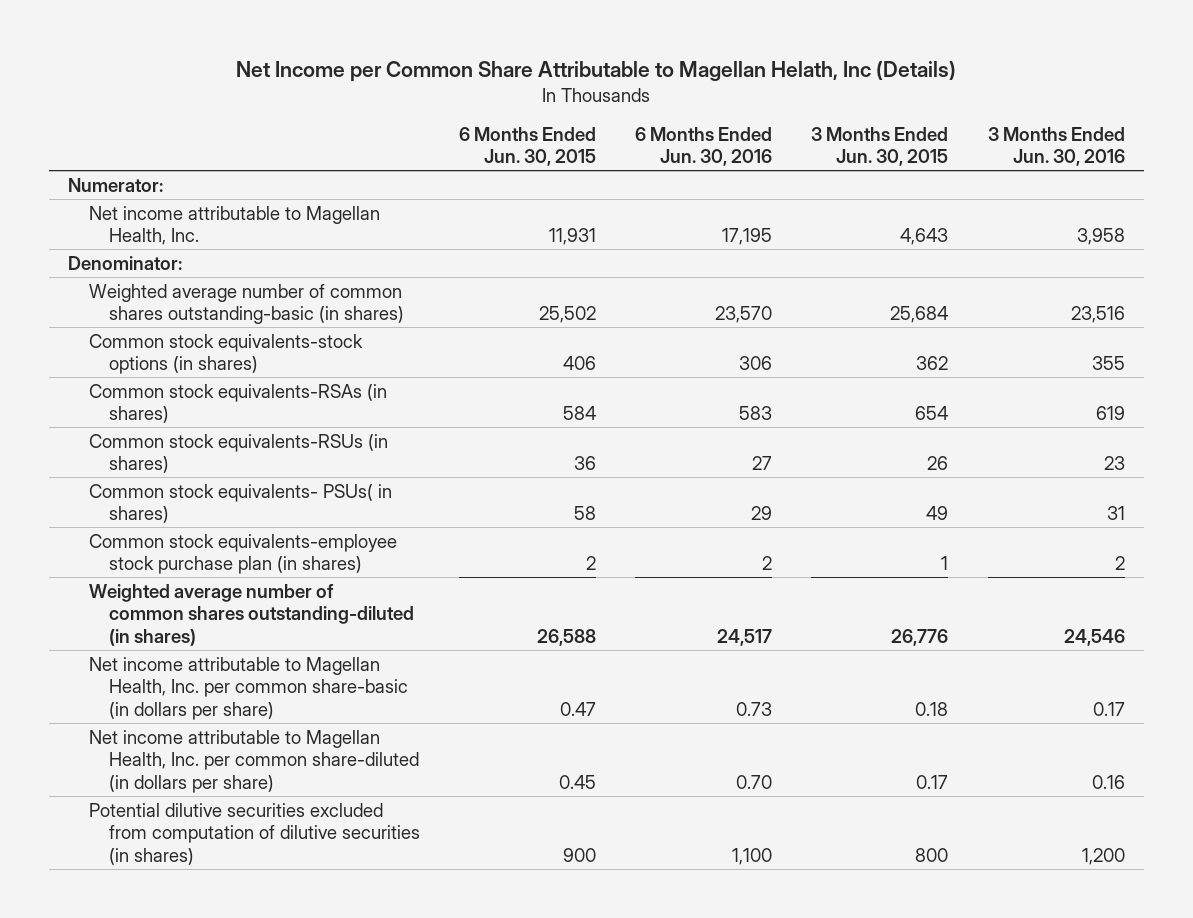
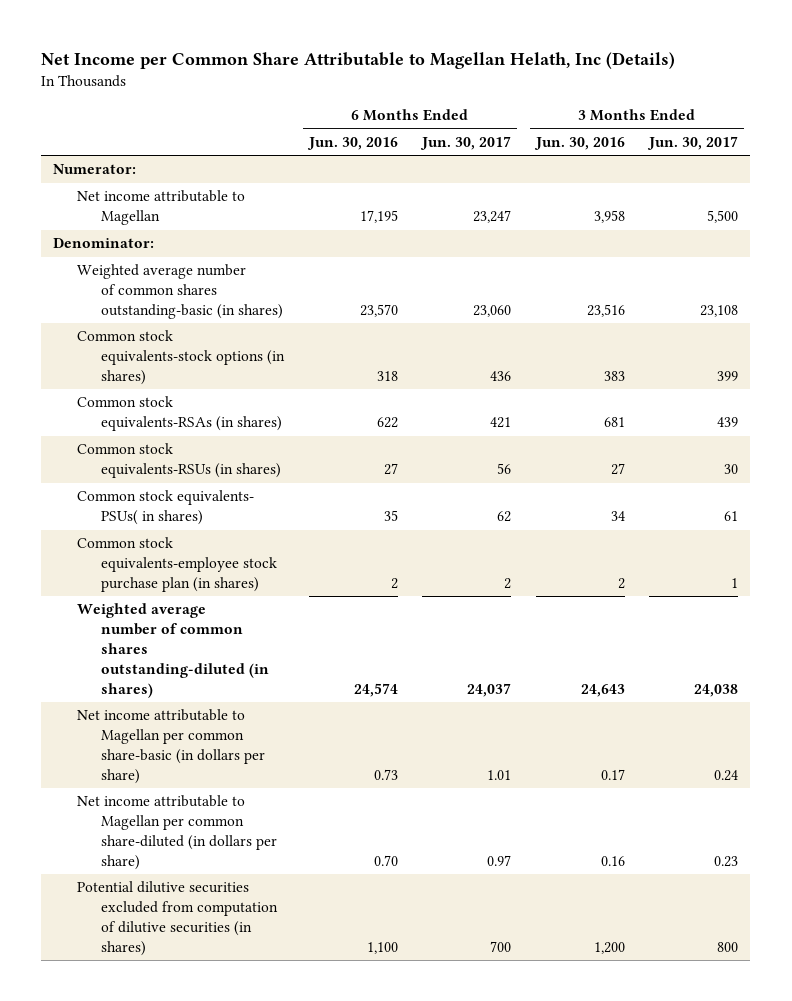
[459,126,597,167] 6 Months Ended Jun. 30, 2015 -> none
[811,126,949,167] 3 Months Ended Jun. 30, 2015 -> none
none -> [420,135,512,150] Jun. 30, 2017
none -> [647,135,739,150] Jun. 30, 2017
[88,205,380,246] Net income attributable to Magellan Health, Inc. -> [77,190,246,226] Net income attributable to Magellan
[739,356,773,371] 306 -> [376,371,398,382] 318
[1091,356,1125,371] 355 -> [603,371,625,382] 383
[739,406,773,421] 583 -> [376,417,398,429] 622
[1095,406,1125,421] 619 -> [603,417,625,428] 681
[1103,456,1125,471] 23 -> [610,463,625,476] 27
[751,506,773,521] 29 -> [383,510,398,522] 35
[1106,506,1125,521] 31 -> [610,511,625,522] 34
[717,628,773,646] 24,517 -> [353,682,398,697] 24,574
[1063,628,1125,646] 24,546 -> [580,683,625,697] 24,643
[88,656,409,720] Net income attributable to Magellan Health, Inc. per common share-basic (in dollars per share) -> [77,709,266,784] Net income attributable to Magellan per common share-basic (in dollars per share)
[88,729,420,793] Net income attributable to Magellan Health, Inc. per common share-diluted (in dollars per share) -> [77,795,278,870] Net income attributable to Magellan per common share-diluted (in dollars per share)

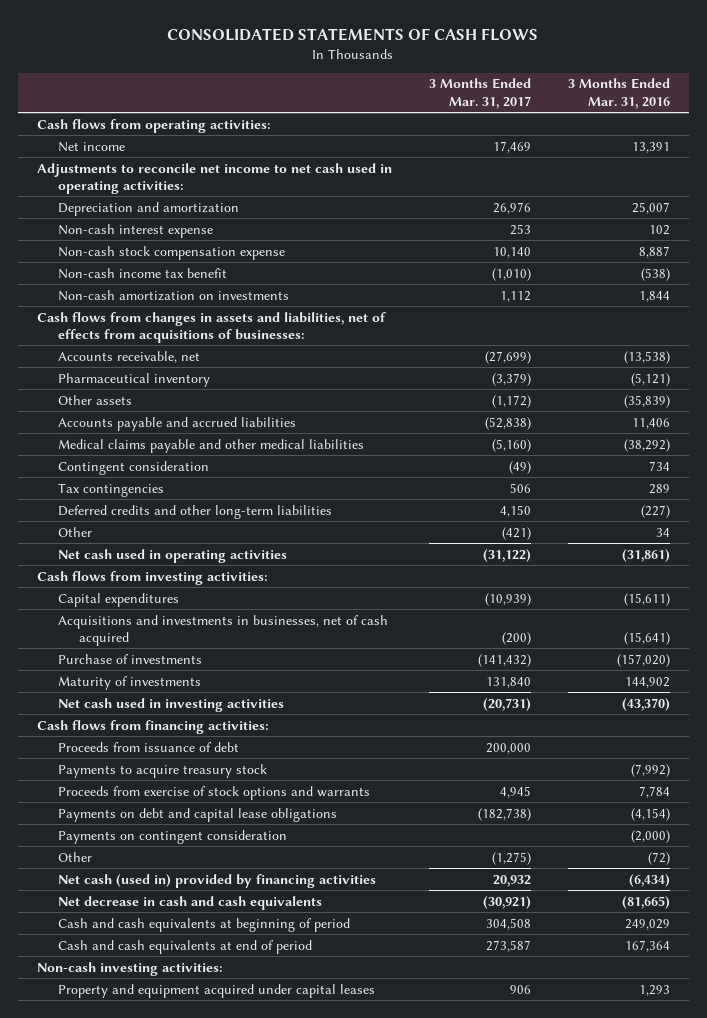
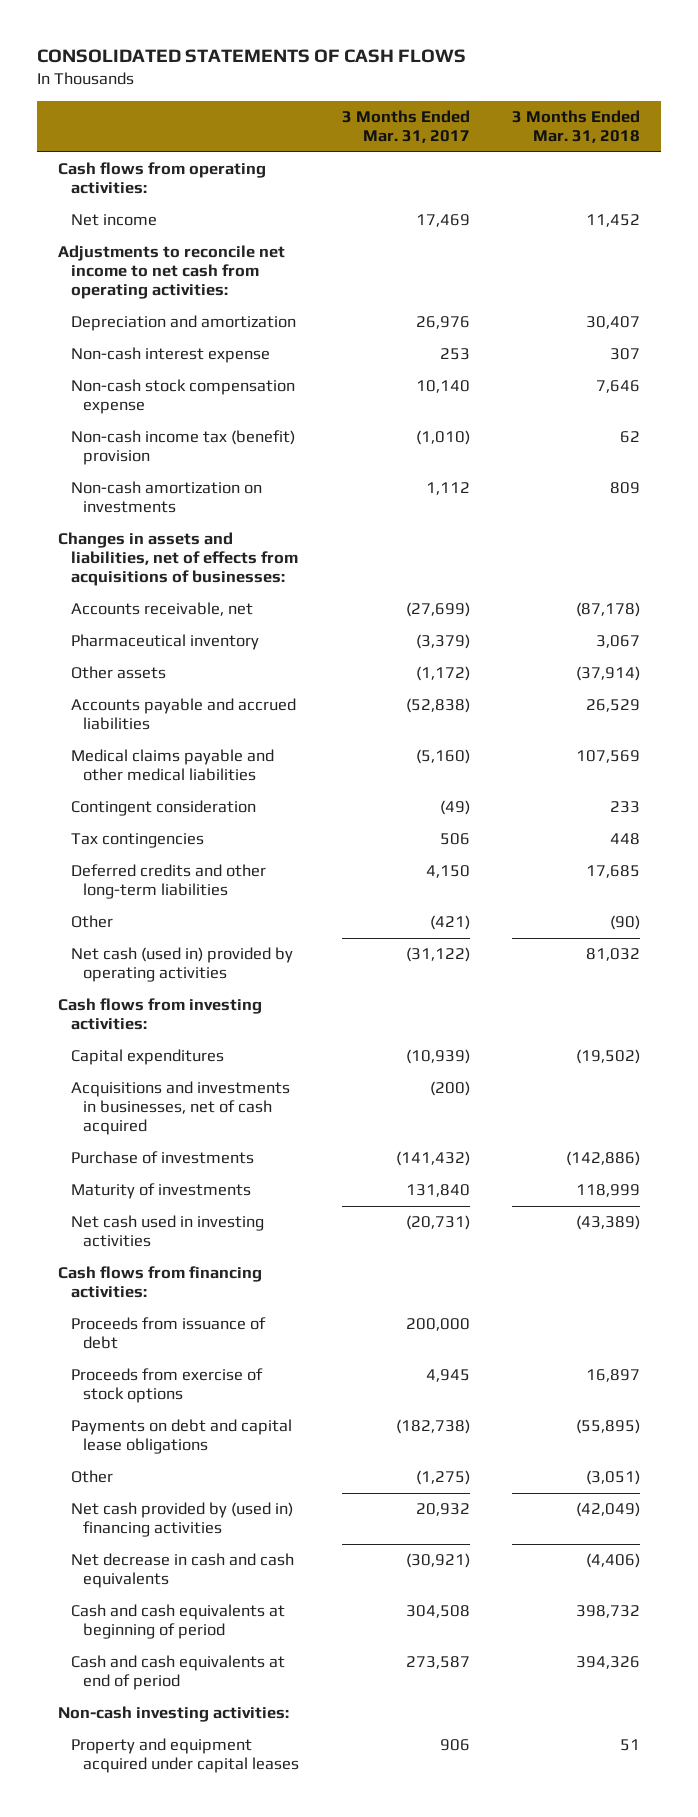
[568,78,671,109] 3 Months Ended Mar. 31, 2016 -> none
none -> [512,110,641,144] 3 Months Ended Mar. 31, 2018
[36,162,392,194] Adjustments to reconcile net income to net cash used in operating activities: -> [58,245,286,300] Adjustments to reconcile net income to net cash from operating activities:
[57,267,227,279] Non-cash income tax benefit -> [70,430,295,466] Non-cash income tax (benefit) provision
[36,311,386,343] Cash flows from changes in assets and liabilities, net of effects from acquisitions of businesses: -> [58,532,298,587] Changes in assets and liabilities, net of effects from acquisitions of businesses:
[57,548,287,563] Net cash used in operating activities -> [70,947,293,983] Net cash (used in) provided by operating activities
[57,763,267,778] Payments to acquire treasury stock -> none
[57,785,370,800] Proceeds from exercise of stock options and warrants -> [70,1368,263,1404] Proceeds from exercise of stock options
[57,829,287,844] Payments on contingent consideration -> none
[57,873,376,888] Net cash (used in) provided by financing activities -> [70,1502,293,1538] Net cash provided by (used in) financing activities

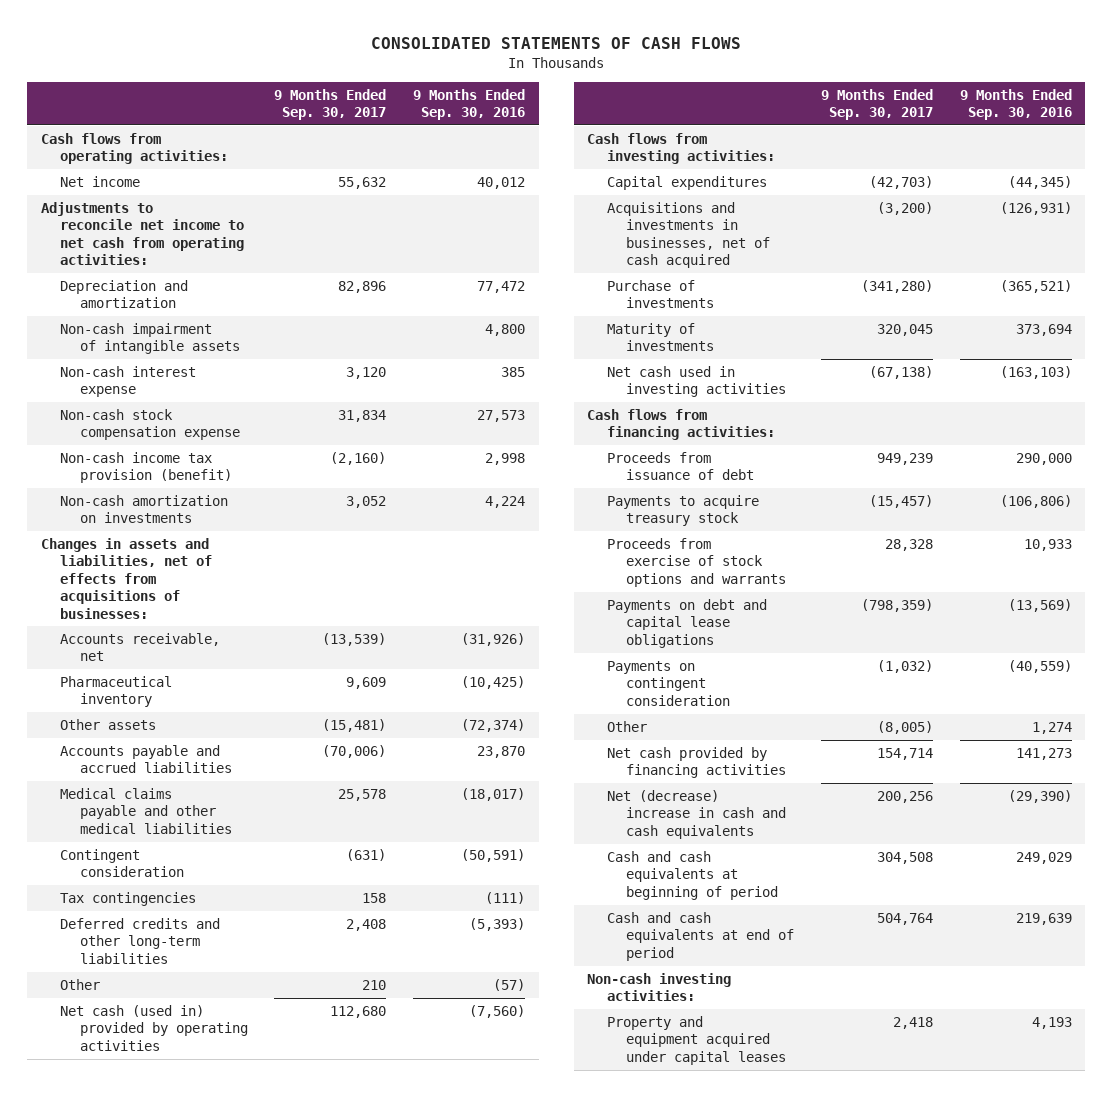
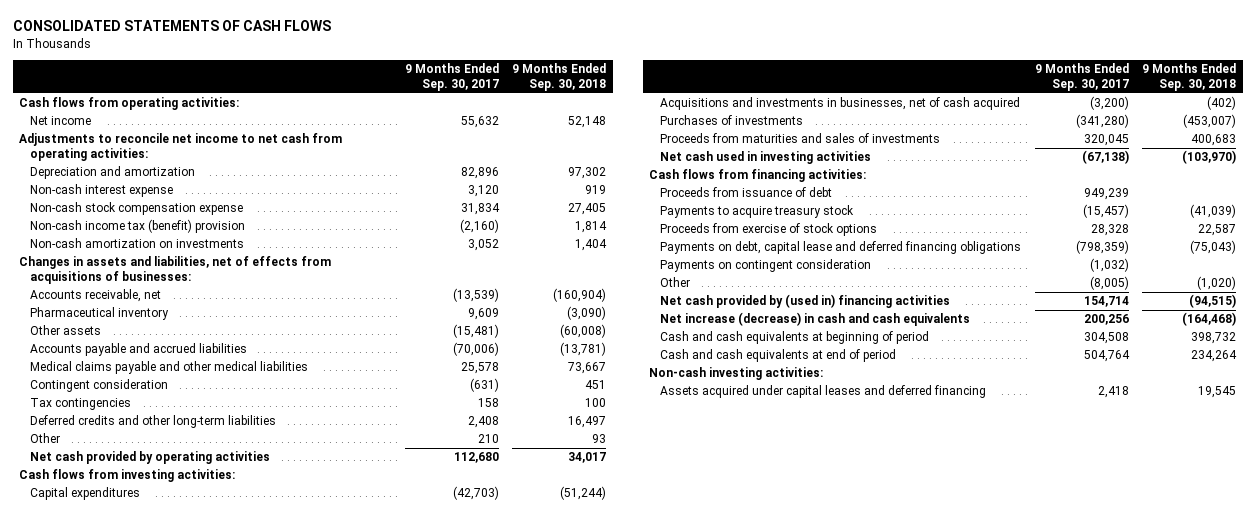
[413,88,526,121] 9 Months Ended Sep. 30, 2016 -> none
none -> [511,62,606,91] 9 Months Ended Sep. 30, 2018
[60,322,240,355] Non-cash impairment of intangible assets -> none
[60,451,232,484] Non-cash income tax provision (benefit) -> [30,219,246,234] Non-cash income tax (benefit) provision
[60,1004,248,1051] Net cash (used in) provided by operating activities -> [30,451,271,465] Net cash provided by operating activities
[606,279,714,309] Purchase of investments -> [660,115,804,126] Purchases of investments
[606,322,714,352] Maturity of investments -> [660,133,941,144] Proceeds from maturities and sales of investments
[606,537,786,587] Proceeds from exercise of stock options and warrants -> [660,223,878,237] Proceeds from exercise of stock options
[606,598,767,648] Payments on debt and capital lease obligations -> [660,241,1022,255] Payments on debt, capital lease and deferred financing obligations
[606,746,786,779] Net cash provided by financing activities -> [660,294,951,309] Net cash provided by (used in) financing activities
[606,789,786,839] Net (decrease) increase in cash and cash equivalents -> [660,312,971,327] Net increase (decrease) in cash and cash equivalents
[606,1015,786,1065] Property and equipment acquired under capital leases -> [660,385,987,399] Assets acquired under capital leases and deferred financing

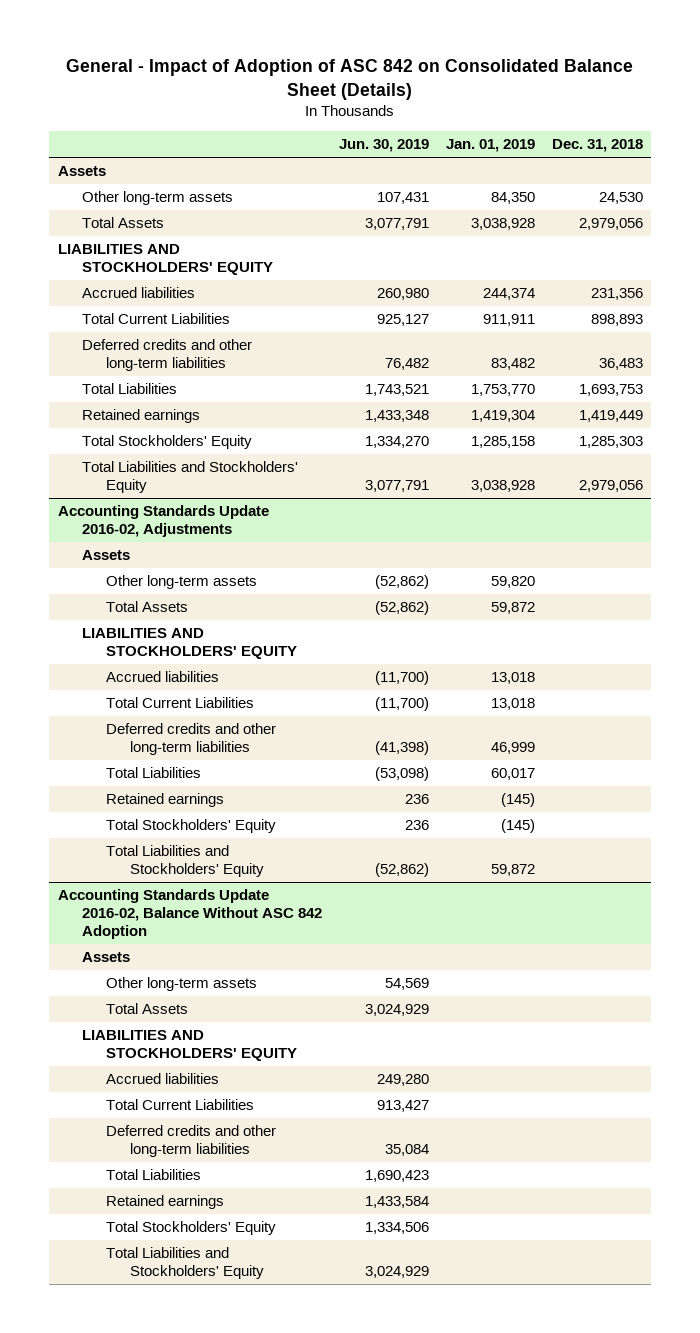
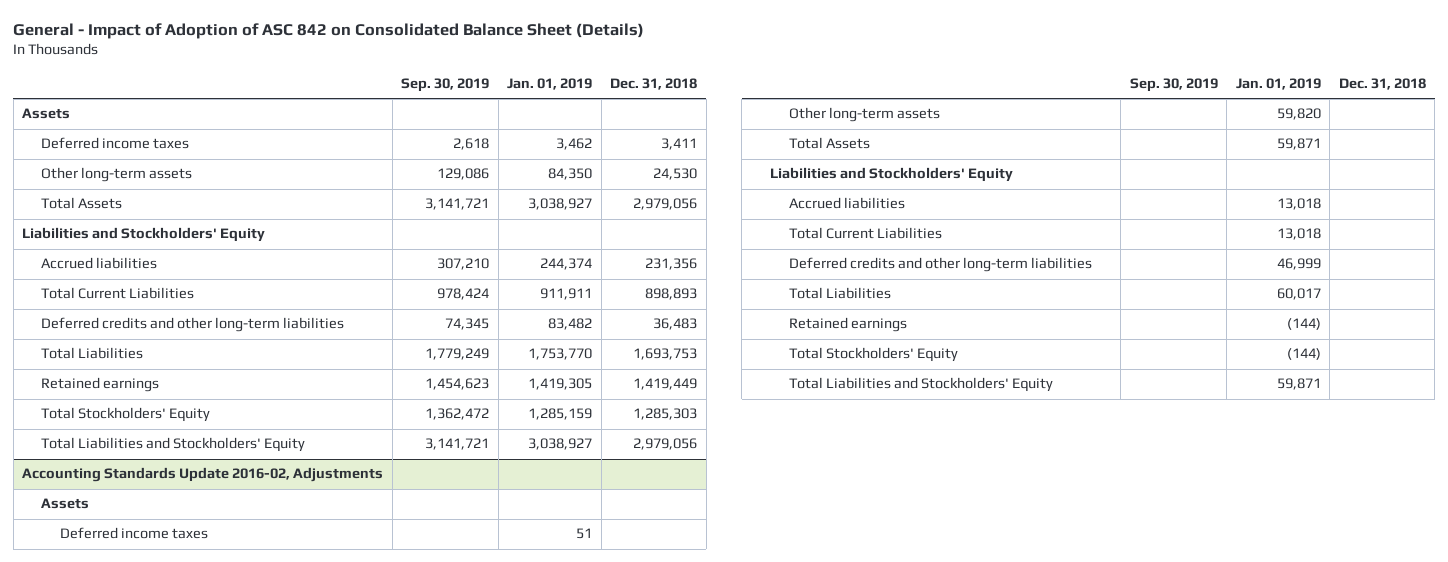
[338,139,429,153] Jun. 30, 2019 -> none
none -> [401,78,490,93] Sep. 30, 2019
none -> [41,137,190,150] Deferred income taxes
[470,218,535,231] 3,038,928 -> [528,198,593,211] 3,038,927
[57,244,273,276] LIABILITIES AND STOCKHOLDERS' EQUITY -> [22,227,266,243] Liabilities and Stockholders' Equity
[470,410,535,423] 1,419,304 -> [528,378,593,391] 1,419,305
[470,436,535,449] 1,285,158 -> [528,408,593,421] 1,285,159
[470,480,535,493] 3,038,928 -> [528,438,593,451] 3,038,927
none -> [60,527,209,540] Deferred income taxes
[490,602,535,615] 59,872 -> [1276,138,1321,151] 59,871
[81,628,297,660] LIABILITIES AND STOCKHOLDERS' EQUITY -> [770,167,1014,183] Liabilities and Stockholders' Equity
[57,889,322,939] Accounting Standards Update 2016-02, Balance Without ASC 842 Adoption -> none
[81,952,130,963] Assets -> none
[105,977,257,992] Other long-term assets -> none
[105,1003,188,1015] Total Assets -> none
[81,1030,297,1062] LIABILITIES AND STOCKHOLDERS' EQUITY -> none
[105,1073,219,1085] Accrued liabilities -> none
[105,1099,254,1111] Total Current Liabilities -> none
[105,1125,276,1158] Deferred credits and other long-term liabilities -> none
[105,1169,201,1181] Total Liabilities -> none
[105,1195,224,1210] Retained earnings -> none
[105,1221,276,1236] Total Stockholders' Equity -> none
[105,1247,264,1280] Total Liabilities and Stockholders' Equity -> none
[500,793,535,808] (145) -> [1286,318,1321,331] (144)
[500,819,535,834] (145) -> [1286,348,1321,361] (144)
[490,864,535,877] 59,872 -> [1276,378,1321,391] 59,871

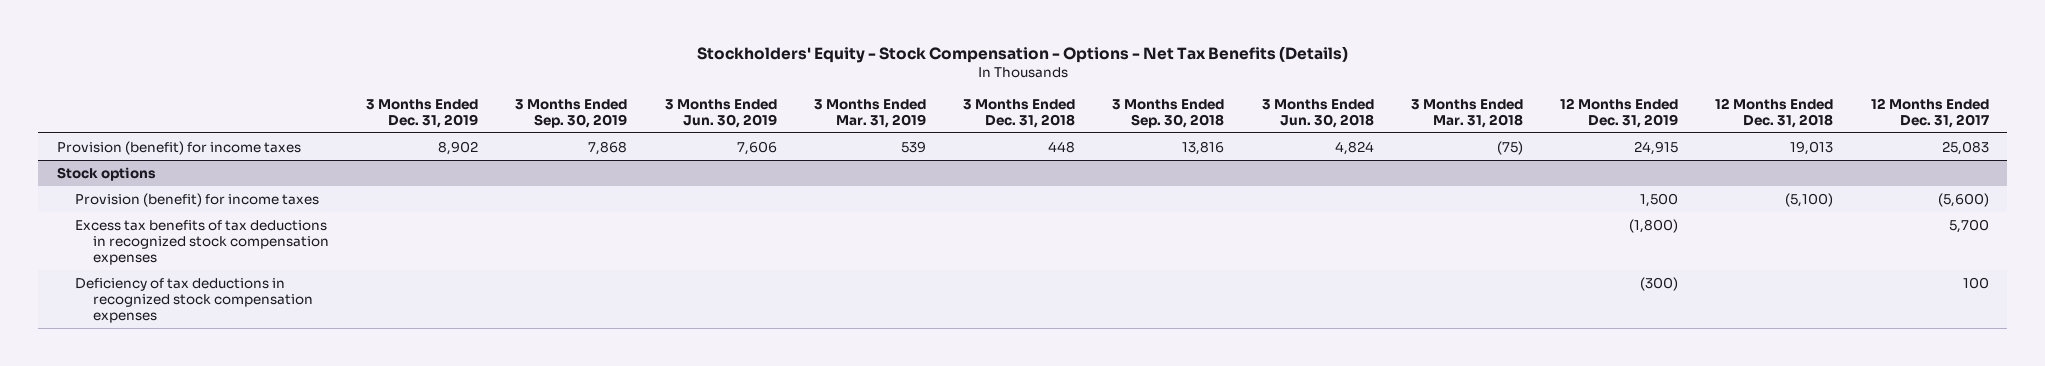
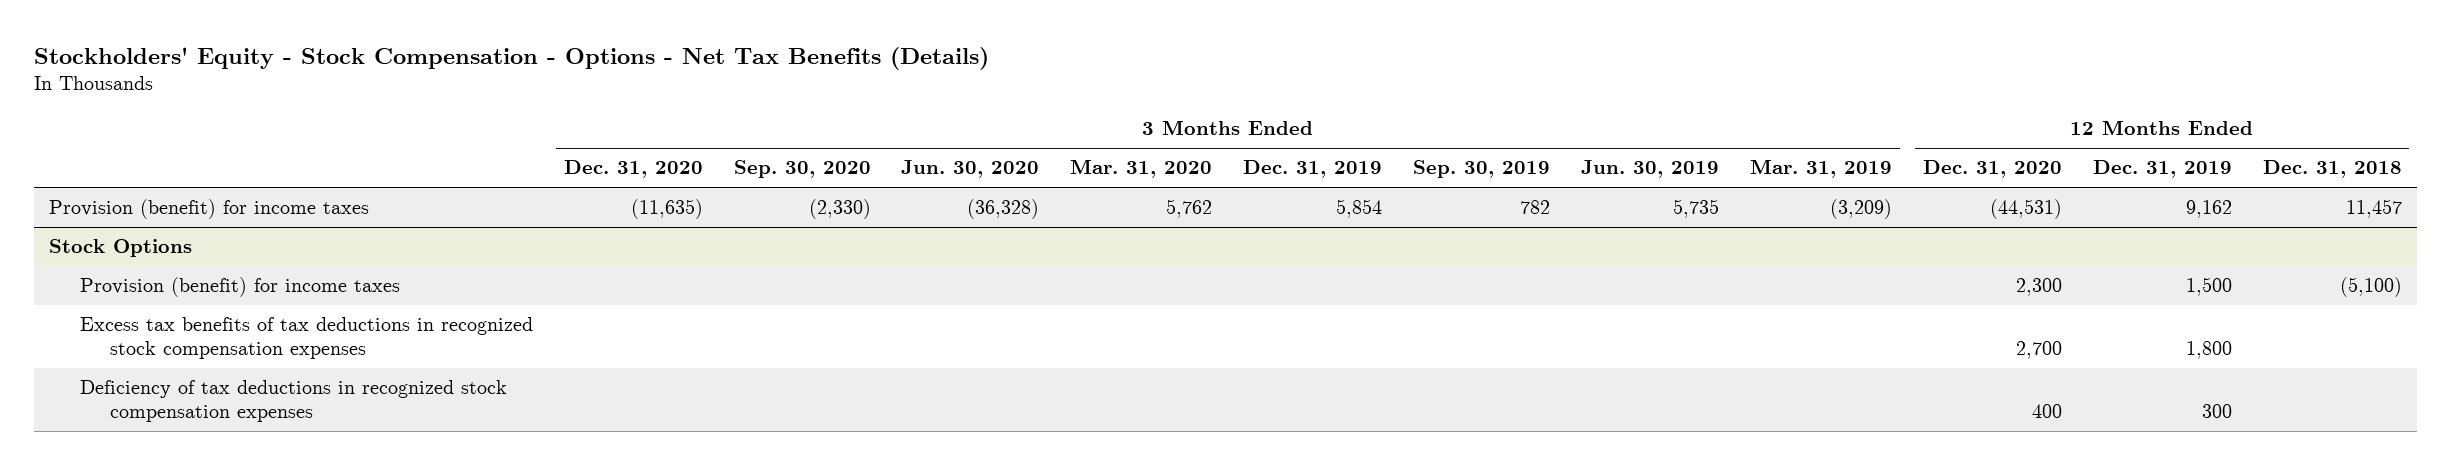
[963,98,1076,128] 3 Months Ended Dec. 31, 2018 -> none
[1112,98,1225,128] 3 Months Ended Sep. 30, 2018 -> none
[1261,98,1374,128] 3 Months Ended Jun. 30, 2018 -> none
[1410,98,1523,128] 3 Months Ended Mar. 31, 2018 -> none
[1870,97,1989,128] 12 Months Ended Dec. 31, 2017 -> none
none -> [563,160,703,179] Dec. 31, 2020
none -> [733,160,871,179] Sep. 30, 2020
none -> [901,160,1040,179] Jun. 30, 2020
none -> [1070,159,1213,179] Mar. 31, 2020
none -> [1922,160,2062,179] Dec. 31, 2020
[437,140,478,155] 8,902 -> [1336,199,1383,219] 5,854
[588,140,628,155] 7,868 -> [1520,200,1551,215] 782
[736,140,777,155] 7,606 -> [1673,199,1720,219] 5,735
[900,140,926,153] 539 -> [1830,199,1893,220] (3,209)
[1634,140,1679,155] 24,915 -> [2185,200,2232,219] 9,162
[1790,140,1834,155] 19,013 -> [2345,199,2402,219] 11,457
[56,166,156,181] Stock options -> [49,239,193,258] Stock Options
[1629,218,1679,233] (1,800) -> [2185,341,2232,360] 1,800
[1640,276,1679,291] (300) -> [2201,404,2232,419] 300

